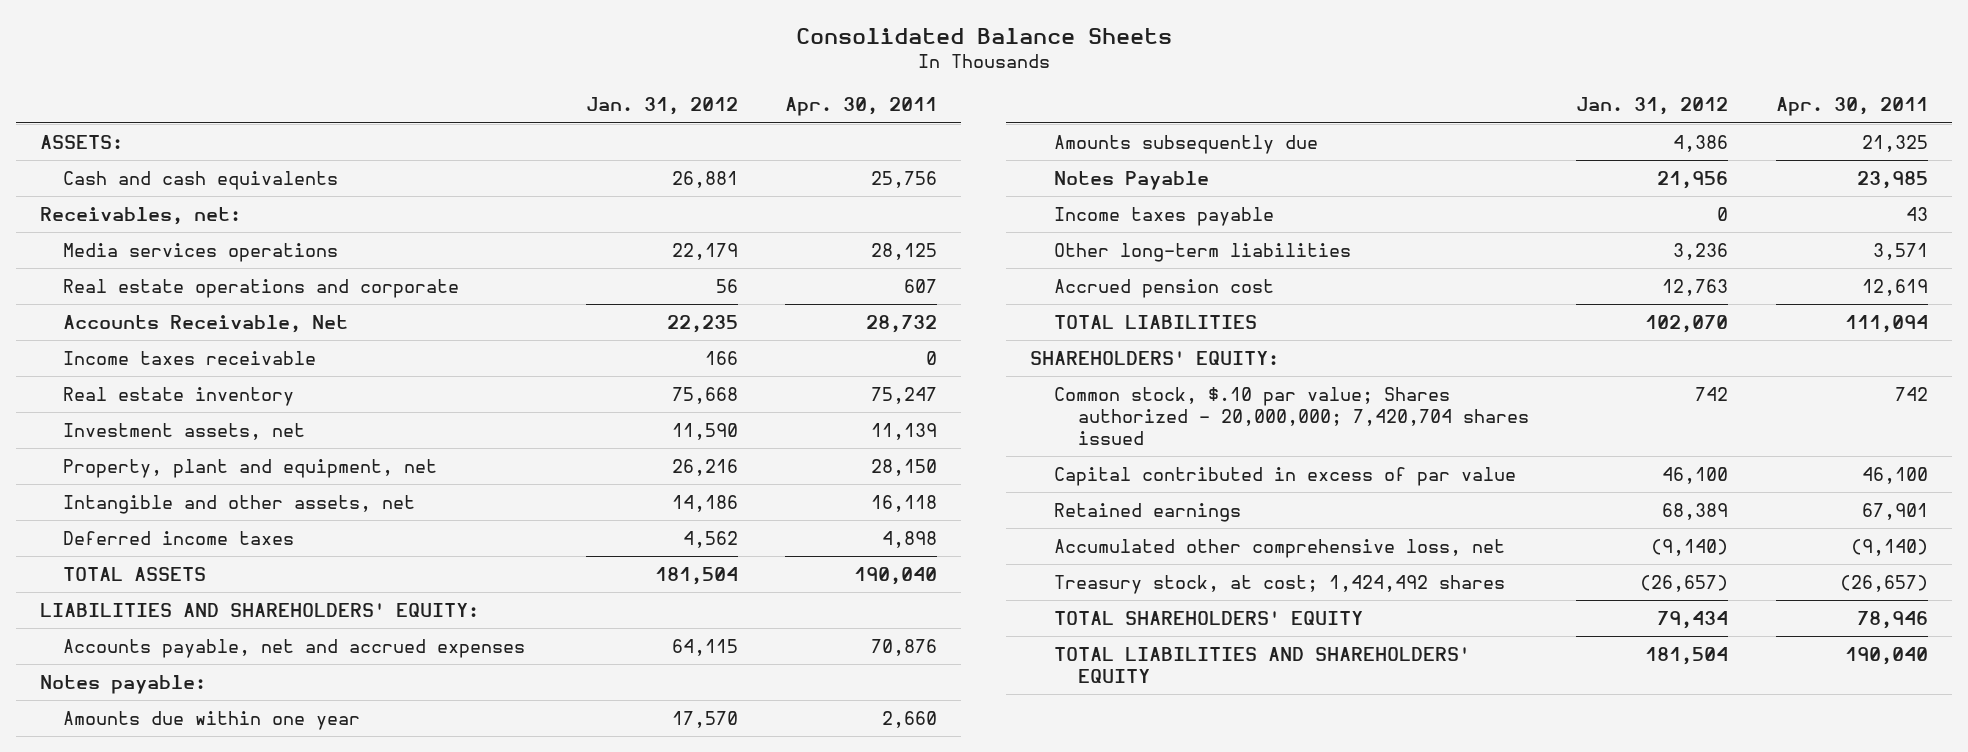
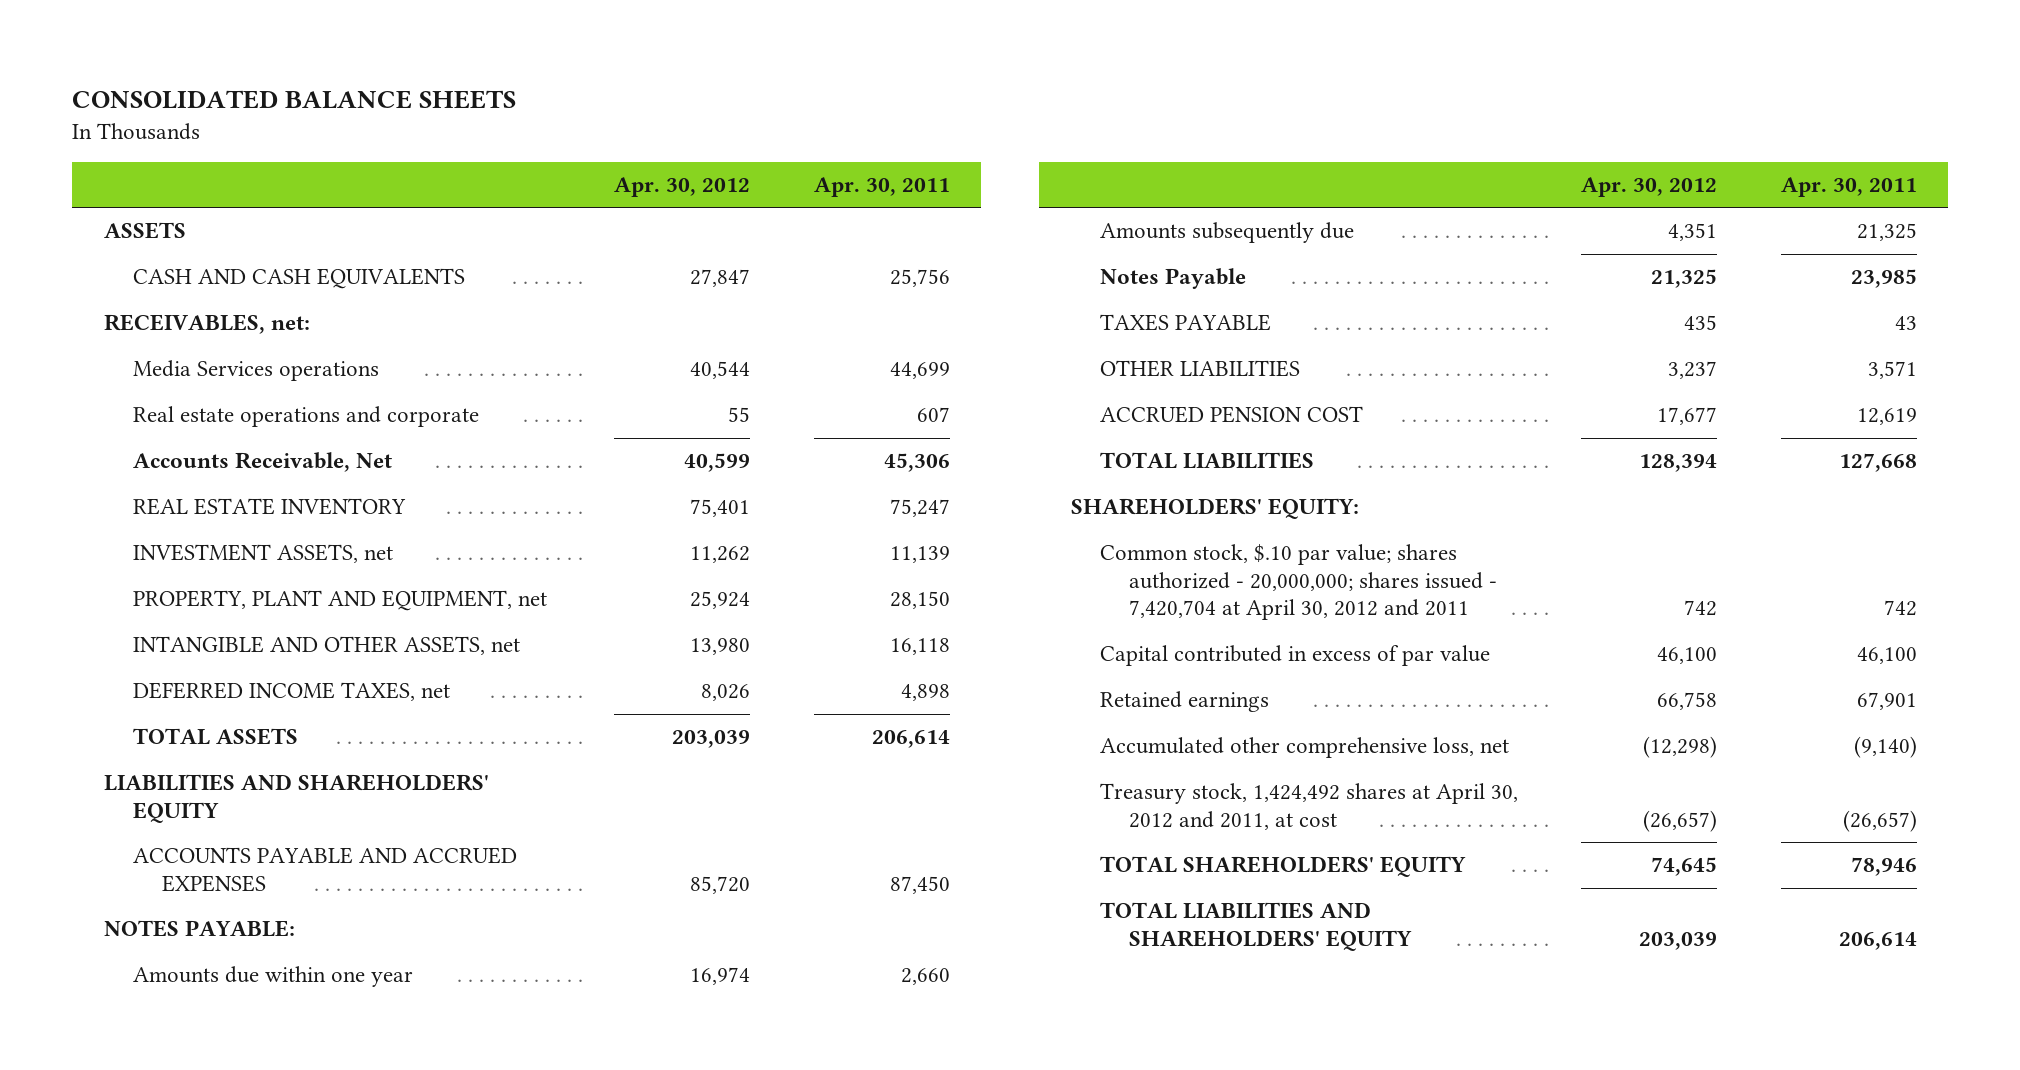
[795,27,1172,44] Consolidated Balance Sheets -> [71,89,516,109] CONSOLIDATED BALANCE SHEETS
[585,97,738,116] Jan. 31, 2012 -> none
none -> [614,176,751,197] Apr. 30, 2012
[39,134,123,149] ASSETS: -> [103,222,186,240] ASSETS
[63,170,339,190] Cash and cash equivalents -> [132,268,465,290] CASH AND CASH EQUIVALENTS
[39,206,241,225] Receivables, net: -> [103,314,310,335] RECEIVABLES, net:
[63,242,339,262] Media services operations -> [132,360,379,382] Media Services operations
[871,242,938,260] 28,125 -> [889,362,950,380] 44,699
[63,350,317,365] Income taxes receivable -> none
[866,314,938,333] 28,732 -> [883,453,950,473] 45,306
[63,386,295,406] Real estate inventory -> [132,498,406,516] REAL ESTATE INVENTORY
[63,422,306,440] Investment assets, net -> [132,544,393,564] INVESTMENT ASSETS, net
[63,458,438,478] Property, plant and equipment, net -> [132,590,547,612] PROPERTY, PLANT AND EQUIPMENT, net
[63,494,416,514] Intangible and other assets, net -> [132,636,520,656] INTANGIBLE AND OTHER ASSETS, net
[63,530,295,545] Deferred income taxes -> [132,682,450,702] DEFERRED INCOME TAXES, net
[854,566,938,585] 190,040 -> [871,730,950,749] 206,614
[39,602,479,617] LIABILITIES AND SHAREHOLDERS' EQUITY: -> [103,774,489,823] LIABILITIES AND SHAREHOLDERS' EQUITY
[63,638,526,658] Accounts payable, net and accrued expenses -> [132,847,517,892] ACCOUNTS PAYABLE AND ACCRUED EXPENSES
[871,638,938,656] 70,876 -> [889,875,950,894] 87,450
[39,674,206,694] Notes payable: -> [103,920,295,938] NOTES PAYABLE:
[1053,206,1274,226] Income taxes payable -> [1099,314,1271,332] TAXES PAYABLE
[1053,242,1351,262] Other long-term liabilities -> [1099,360,1300,378] OTHER LIABILITIES
[1053,278,1274,298] Accrued pension cost -> [1099,406,1363,424] ACCRUED PENSION COST
[1845,314,1929,333] 111,094 -> [1838,453,1917,473] 127,668
[1053,386,1529,445] Common stock, $.10 par value; Shares authorized - 20,000,000; 7,420,704 shares issued -> [1099,544,1497,621] Common stock, $.10 par value; shares authorized - 20,000,000; shares issued - 7,420,704 at April 30, 2012 and 2011
[1053,574,1505,594] Treasury stock, at cost; 1,424,492 shares -> [1099,783,1518,830] Treasury stock, 1,424,492 shares at April 30, 2012 and 2011, at cost
[1845,646,1929,665] 190,040 -> [1838,931,1917,950] 206,614

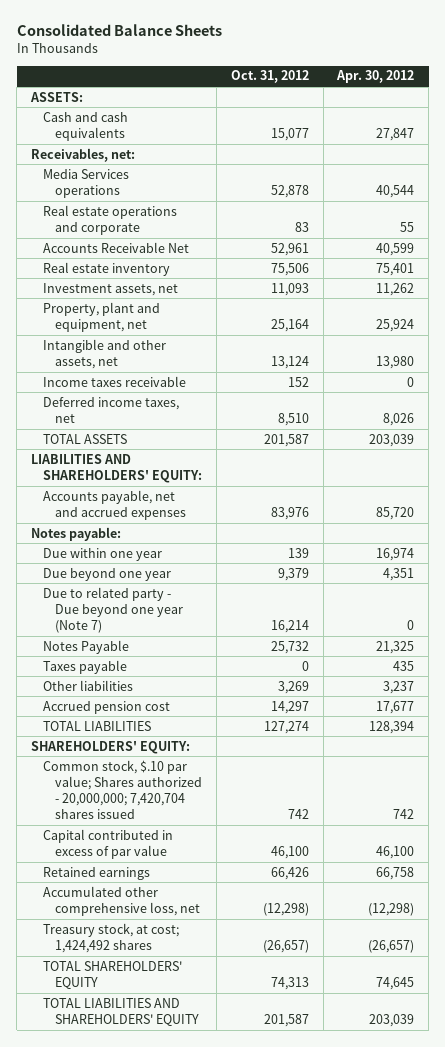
[71,89,516,109] CONSOLIDATED BALANCE SHEETS -> [16,24,222,37] Consolidated Balance Sheets
[813,176,950,197] Apr. 30, 2011 -> none
none -> [230,70,309,84] Oct. 31, 2012
[103,222,186,240] ASSETS -> [30,91,84,102] ASSETS:
[132,268,465,290] CASH AND CASH EQUIVALENTS -> [43,111,129,141] Cash and cash equivalents
[103,314,310,335] RECEIVABLES, net: -> [31,147,136,162] Receivables, net:
[132,452,392,473] Accounts Receivable, Net -> [43,241,190,253] Accounts Receivable Net
[132,498,406,516] REAL ESTATE INVENTORY -> [43,261,171,276] Real estate inventory
[132,544,393,564] INVESTMENT ASSETS, net -> [43,282,179,296] Investment assets, net
[132,590,547,612] PROPERTY, PLANT AND EQUIPMENT, net -> [43,301,161,332] Property, plant and equipment, net
[132,636,520,656] INTANGIBLE AND OTHER ASSETS, net -> [43,338,167,369] Intangible and other assets, net
none -> [43,375,187,387] Income taxes receivable
[132,682,450,702] DEFERRED INCOME TAXES, net -> [43,396,180,423] Deferred income taxes, net
[103,774,489,823] LIABILITIES AND SHAREHOLDERS' EQUITY -> [31,453,203,483] LIABILITIES AND SHAREHOLDERS' EQUITY:
[132,847,517,892] ACCOUNTS PAYABLE AND ACCRUED EXPENSES -> [43,489,187,520] Accounts payable, net and accrued expenses
[103,920,295,938] NOTES PAYABLE: -> [31,526,122,541] Notes payable:
[132,966,413,988] Amounts due within one year -> [43,547,163,561] Due within one year
[1099,222,1354,244] Amounts subsequently due -> [43,567,172,581] Due beyond one year
none -> [43,586,184,634] Due to related party - Due beyond one year (Note 7)
[1099,314,1271,332] TAXES PAYABLE -> [43,659,128,674] Taxes payable
[1099,360,1300,378] OTHER LIABILITIES -> [43,679,134,691] Other liabilities
[1099,406,1363,424] ACCRUED PENSION COST -> [43,700,171,714] Accrued pension cost
[1099,544,1497,621] Common stock, $.10 par value; shares authorized - 20,000,000; shares issued - 7,420,704 at April 30, 2012 and 2011 -> [43,759,203,820] Common stock, $.10 par value; Shares authorized - 20,000,000; 7,420,704 shares issued
[1099,783,1518,830] Treasury stock, 1,424,492 shares at April 30, 2012 and 2011, at cost -> [43,922,180,953] Treasury stock, at cost; 1,424,492 shares

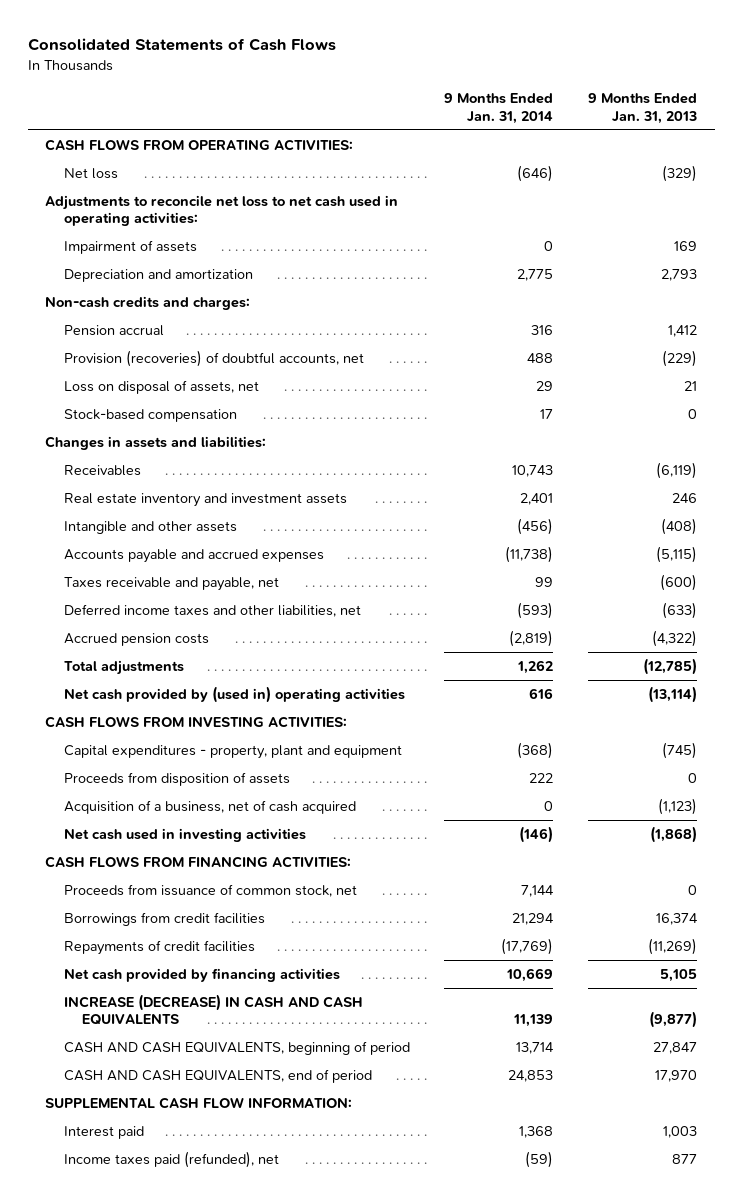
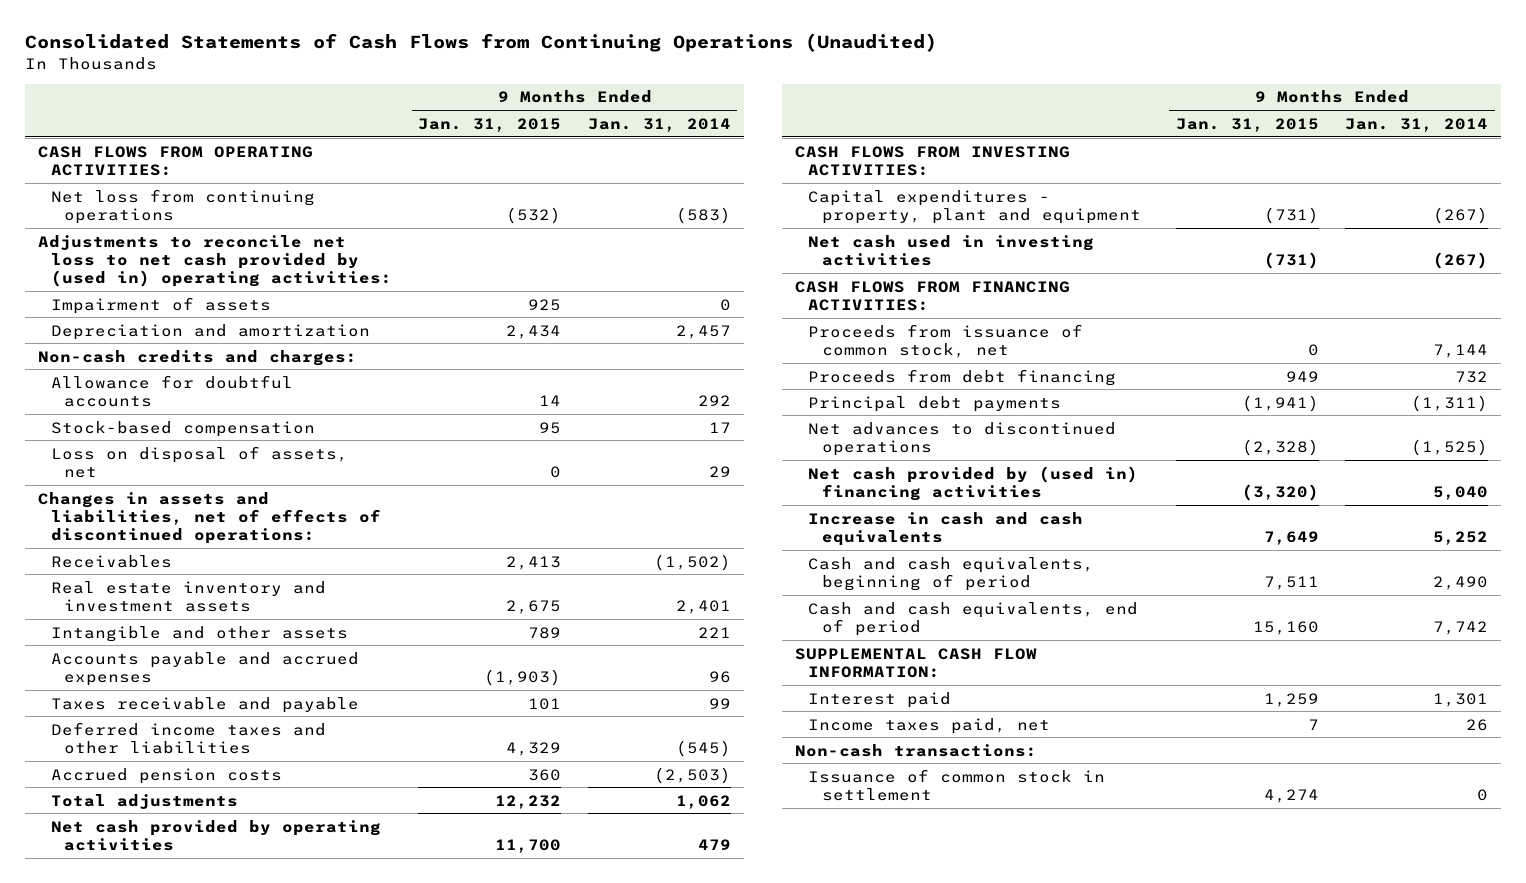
[27,38,336,52] Consolidated Statements of Cash Flows -> [24,33,937,53] Consolidated Statements of Cash Flows from Continuing Operations (Unaudited)
[588,93,698,124] 9 Months Ended Jan. 31, 2013 -> none
none -> [418,117,562,132] Jan. 31, 2015
[63,167,118,179] Net loss -> none
none -> [50,188,315,224] Net loss from continuing operations
[45,194,399,227] Adjustments to reconcile net loss to net cash used in operating activities: -> [37,234,392,288] Adjustments to reconcile net loss to net cash provided by (used in) operating activities:
[517,268,554,281] 2,775 -> [675,324,731,339] 2,457
[63,324,164,336] Pension accrual -> none
[63,349,364,367] Provision (recoveries) of doubtful accounts, net -> [50,374,293,407] Allowance for doubtful accounts
[527,352,554,363] 488 -> [697,394,731,406] 292
[63,379,259,394] Loss on disposal of assets, net -> [50,445,348,478] Loss on disposal of assets, net
[45,435,267,450] Changes in assets and liabilities: -> [37,491,381,545] Changes in assets and liabilities, net of effects of discontinued operations:
[512,464,554,477] 10,743 -> [653,553,731,571] (1,502)
[517,517,554,535] (456) -> [697,626,731,638] 221
[505,545,554,563] (11,738) -> [708,670,731,683] 96
[63,576,279,591] Taxes receivable and payable, net -> [50,696,359,713] Taxes receivable and payable
[63,603,361,617] Deferred income taxes and other liabilities, net -> [50,721,326,754] Deferred income taxes and other liabilities
[517,601,554,619] (593) -> [675,739,731,757] (545)
[509,629,554,647] (2,819) -> [653,766,731,784] (2,503)
[517,659,554,674] 1,262 -> [675,794,731,809] 1,062
[63,685,405,703] Net cash provided by (used in) operating activities -> [50,819,381,851] Net cash provided by operating activities
[529,687,554,699] 616 -> [697,838,731,850] 479
[63,771,290,786] Proceeds from disposition of assets -> none
[63,799,356,814] Acquisition of a business, net of cash acquired -> none
[517,741,554,759] (368) -> [1433,206,1489,224] (267)
[519,825,554,843] (146) -> [1433,251,1489,269] (267)
[63,911,265,926] Borrowings from credit facilities -> none
[63,939,255,955] Repayments of credit facilities -> none
none -> [808,368,1117,386] Proceeds from debt financing
none -> [808,395,1062,412] Principal debt payments
none -> [808,421,1117,456] Net advances to discontinued operations
[63,967,340,982] Net cash provided by financing activities -> [808,465,1139,501] Net cash provided by (used in) financing activities
[506,967,554,982] 10,669 -> [1433,485,1489,500] 5,040
[63,993,363,1026] INCREASE (DECREASE) IN CASH AND CASH EQUIVALENTS -> [808,511,1084,546] Increase in cash and cash equivalents
[513,1014,554,1028] 11,139 -> [1433,530,1489,545] 5,252
[63,1040,410,1055] CASH AND CASH EQUIVALENTS, beginning of period -> [808,556,1095,591] Cash and cash equivalents, beginning of period
[516,1041,555,1054] 13,714 -> [1433,575,1489,590] 2,490
[63,1068,372,1083] CASH AND CASH EQUIVALENTS, end of period -> [808,601,1139,636] Cash and cash equivalents, end of period
[508,1069,554,1082] 24,853 -> [1433,620,1489,635] 7,742
[519,1125,554,1138] 1,368 -> [1433,692,1489,707] 1,301
[63,1150,279,1168] Income taxes paid (refunded), net -> [808,717,1051,734] Income taxes paid, net
[525,1150,554,1168] (59) -> [1466,718,1489,731] 26
none -> [795,743,1038,757] Non-cash transactions:
none -> [808,768,1106,801] Issuance of common stock in settlement

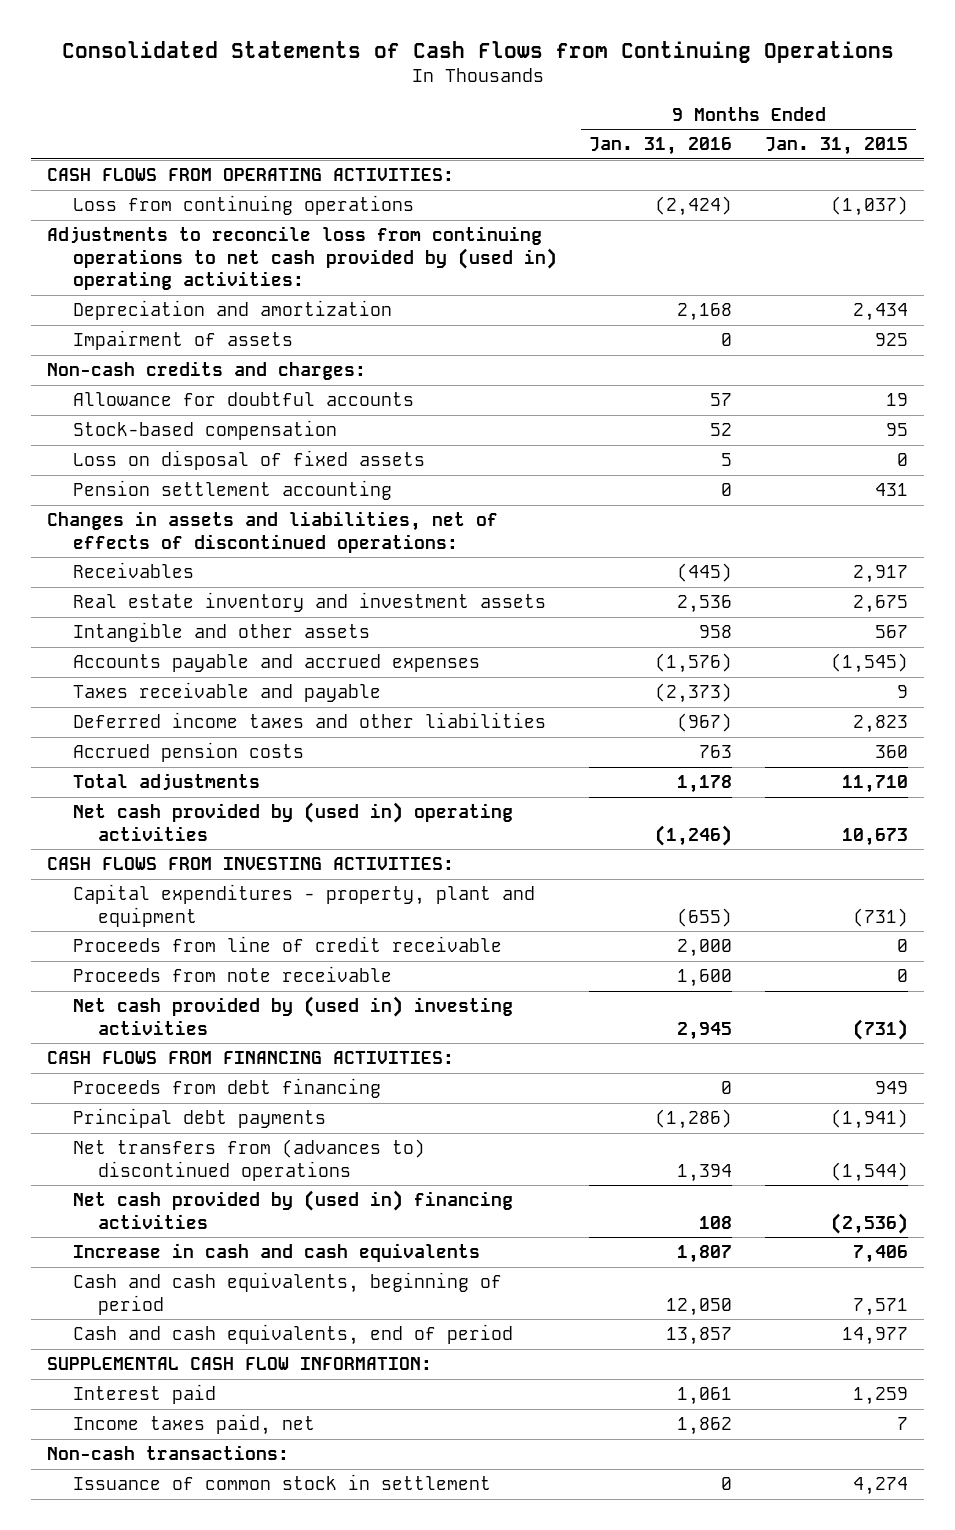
[24,33,937,53] Consolidated Statements of Cash Flows from Continuing Operations (Unaudited) -> [61,41,894,64] Consolidated Statements of Cash Flows from Continuing Operations
[587,117,731,132] Jan. 31, 2014 -> none
none -> [589,137,733,156] Jan. 31, 2016
[50,188,315,224] Net loss from continuing operations -> [72,195,414,216] Loss from continuing operations
[506,206,562,224] (532) -> [830,196,908,217] (1,037)
[37,234,392,288] Adjustments to reconcile net loss to net cash provided by (used in) operating activities: -> [47,226,557,291] Adjustments to reconcile loss from continuing operations to net cash provided by (used in) operating activities:
[50,296,271,314] Impairment of assets -> [72,330,293,351] Impairment of assets
[539,394,562,406] 14 -> [885,393,908,407] 19
[50,445,348,478] Loss on disposal of assets, net -> [72,450,425,471] Loss on disposal of fixed assets
none -> [72,480,392,501] Pension settlement accounting
[506,555,562,570] 2,413 -> [852,565,908,584] 2,917
[528,626,562,639] 789 -> [874,625,908,639] 567
[484,668,562,686] (1,903) -> [830,653,908,674] (1,545)
[528,697,562,710] 101 -> [896,685,908,699] 9
[506,741,562,756] 4,329 -> [852,715,908,734] 2,823
[495,794,562,809] 12,232 -> [841,775,908,794] 11,710
[50,819,381,851] Net cash provided by operating activities -> [72,802,513,841] Net cash provided by (used in) operating activities
[495,838,562,853] 11,700 -> [841,827,908,846] 10,673
none -> [72,936,502,953] Proceeds from line of credit receivable
none -> [72,966,392,983] Proceeds from note receivable
[808,234,1095,266] Net cash used in investing activities -> [72,996,513,1035] Net cash provided by (used in) investing activities
[808,323,1084,358] Proceeds from issuance of common stock, net -> none
[808,421,1117,456] Net advances to discontinued operations -> [72,1139,425,1181] Net transfers from (advances to) discontinued operations
[1241,438,1319,456] (2,328) -> [830,1161,908,1182] (1,544)
[1241,483,1319,501] (3,320) -> [830,1212,908,1234] (2,536)
[1263,530,1319,545] 7,649 -> [852,1245,908,1264] 7,406
[1263,575,1319,590] 7,511 -> [852,1297,908,1316] 7,571
[1252,620,1319,635] 15,160 -> [841,1327,908,1346] 14,977

